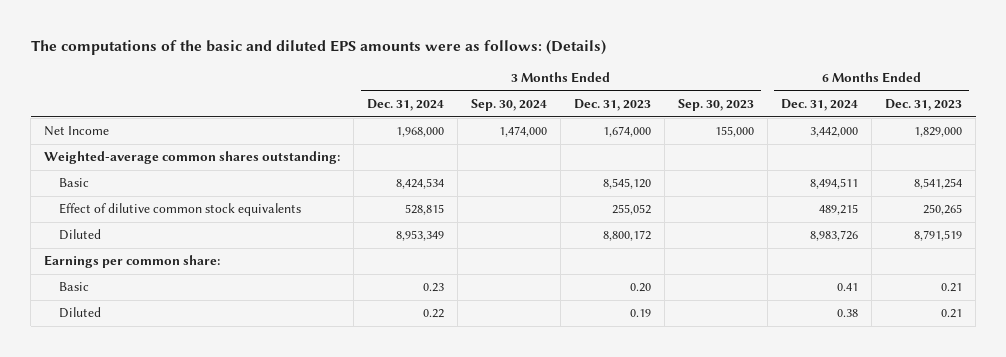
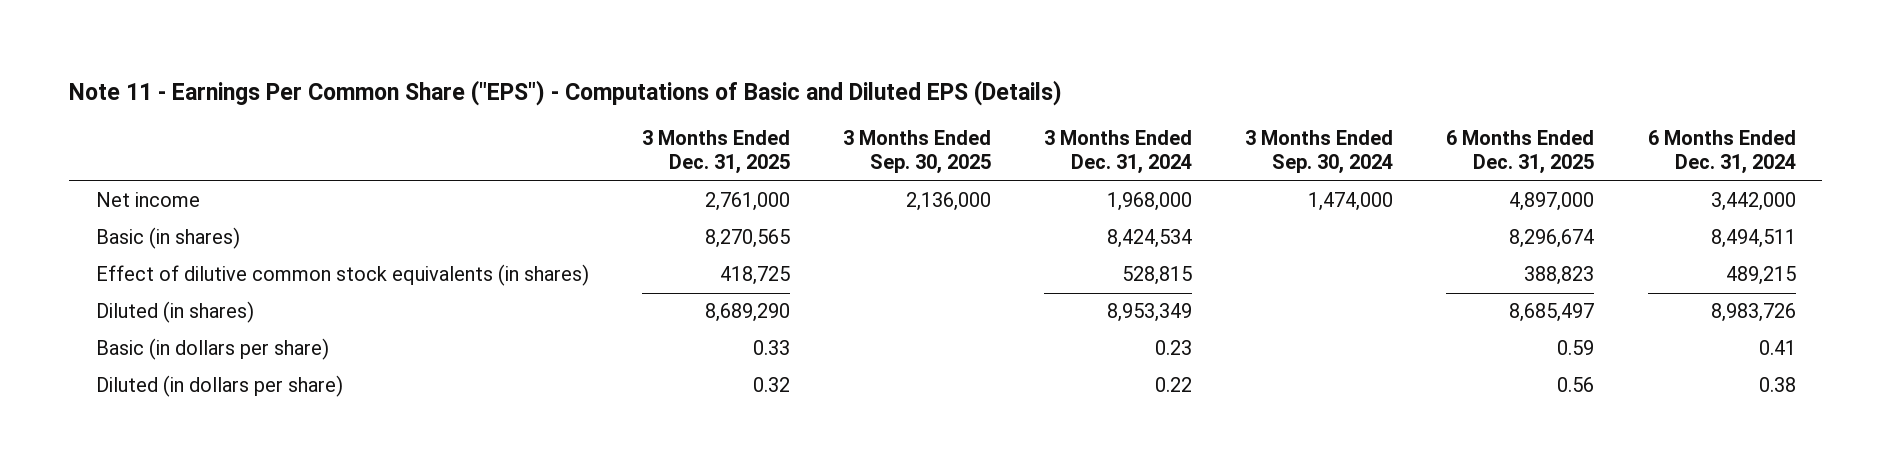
[30,40,606,56] The computations of the basic and diluted EPS amounts were as follows: (Details) -> [69,80,1063,107] Note 11 - Earnings Per Common Share ("EPS") - Computations of Basic and Diluted EPS (Details)
[574,98,652,111] Dec. 31, 2023 -> none
[678,98,755,111] Sep. 30, 2023 -> none
[885,98,963,111] Dec. 31, 2023 -> none
none -> [641,130,790,175] 3 Months Ended Dec. 31, 2025
none -> [843,130,992,175] 3 Months Ended Sep. 30, 2025
none -> [1446,130,1595,175] 6 Months Ended Dec. 31, 2025
[44,151,341,165] Weighted-average common shares outstanding: -> none
[44,255,221,269] Earnings per common share: -> none
[44,126,110,137] Net Income -> [95,192,200,208] Net income
[59,178,90,188] Basic -> [95,227,240,250] Basic (in shares)
[59,203,302,217] Effect of dilutive common stock equivalents -> [95,264,589,287] Effect of dilutive common stock equivalents (in shares)
[59,229,102,241] Diluted -> [95,301,254,324] Diluted (in shares)
[59,282,90,292] Basic -> [95,338,329,361] Basic (in dollars per share)
[59,307,102,319] Diluted -> [95,375,343,398] Diluted (in dollars per share)

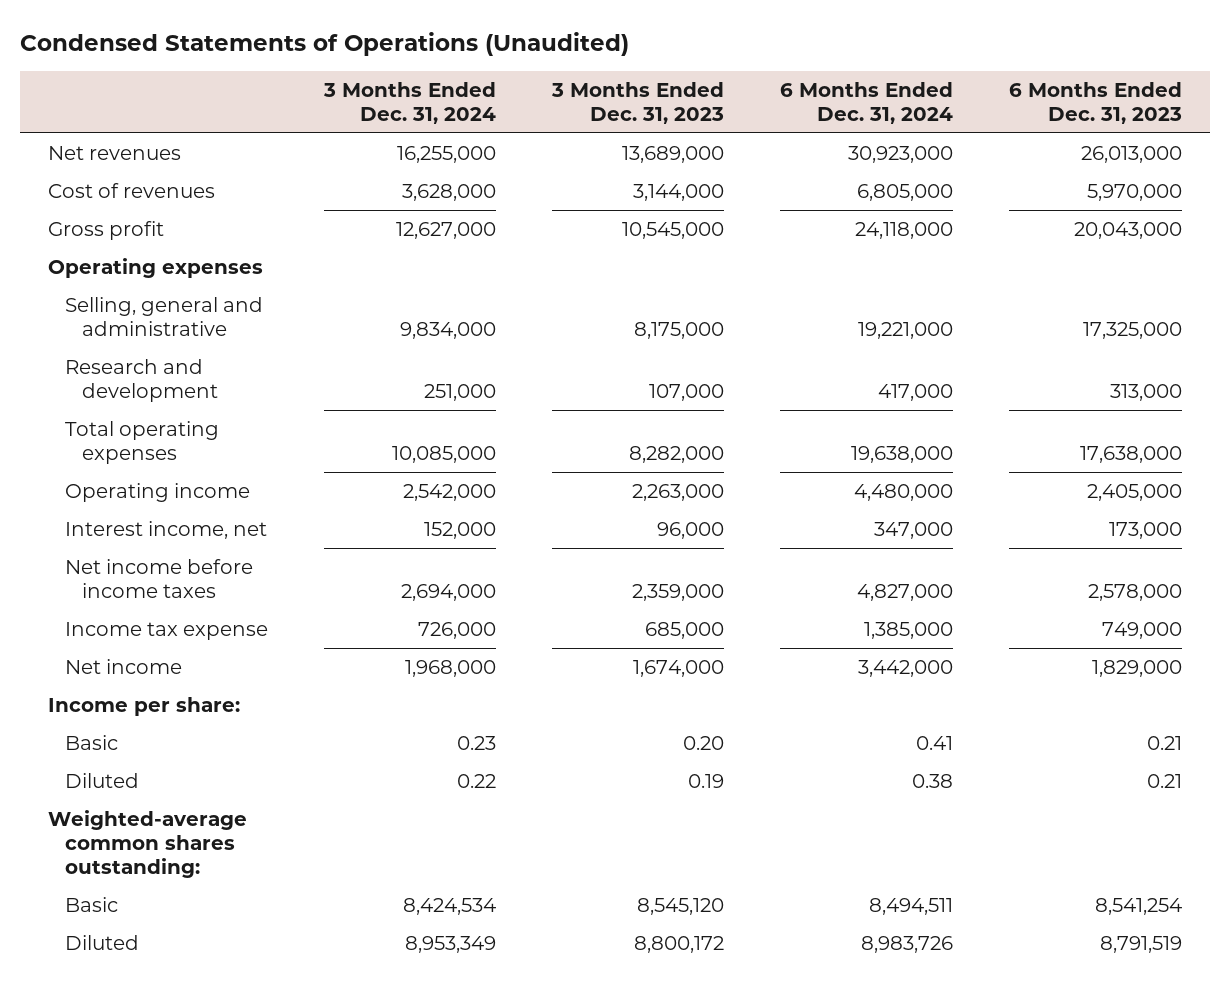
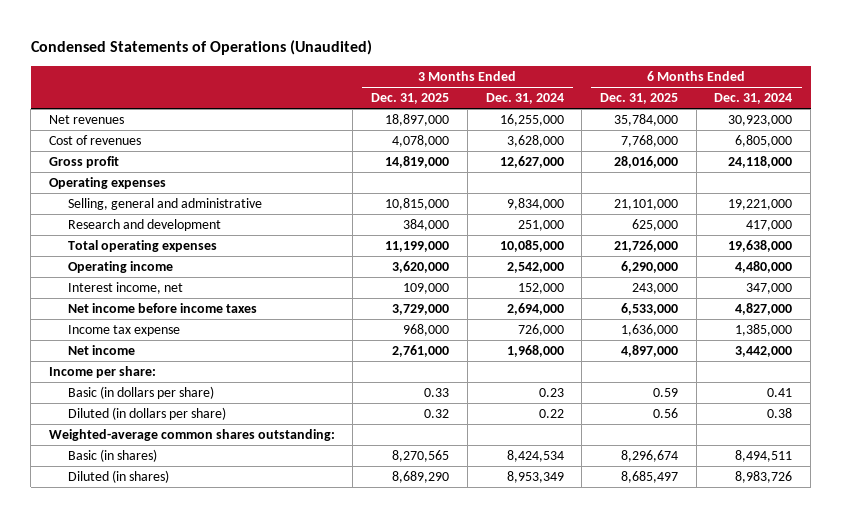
[550,81,724,124] 3 Months Ended Dec. 31, 2023 -> none
[1008,81,1182,124] 6 Months Ended Dec. 31, 2023 -> none
none -> [371,93,450,105] Dec. 31, 2025
none -> [599,93,678,105] Dec. 31, 2025
[64,734,118,750] Basic -> [68,386,215,400] Basic (in dollars per share)
[64,772,139,788] Diluted -> [68,407,227,421] Diluted (in dollars per share)
[64,896,118,912] Basic -> [68,449,158,463] Basic (in shares)
[64,934,139,950] Diluted -> [68,470,170,484] Diluted (in shares)

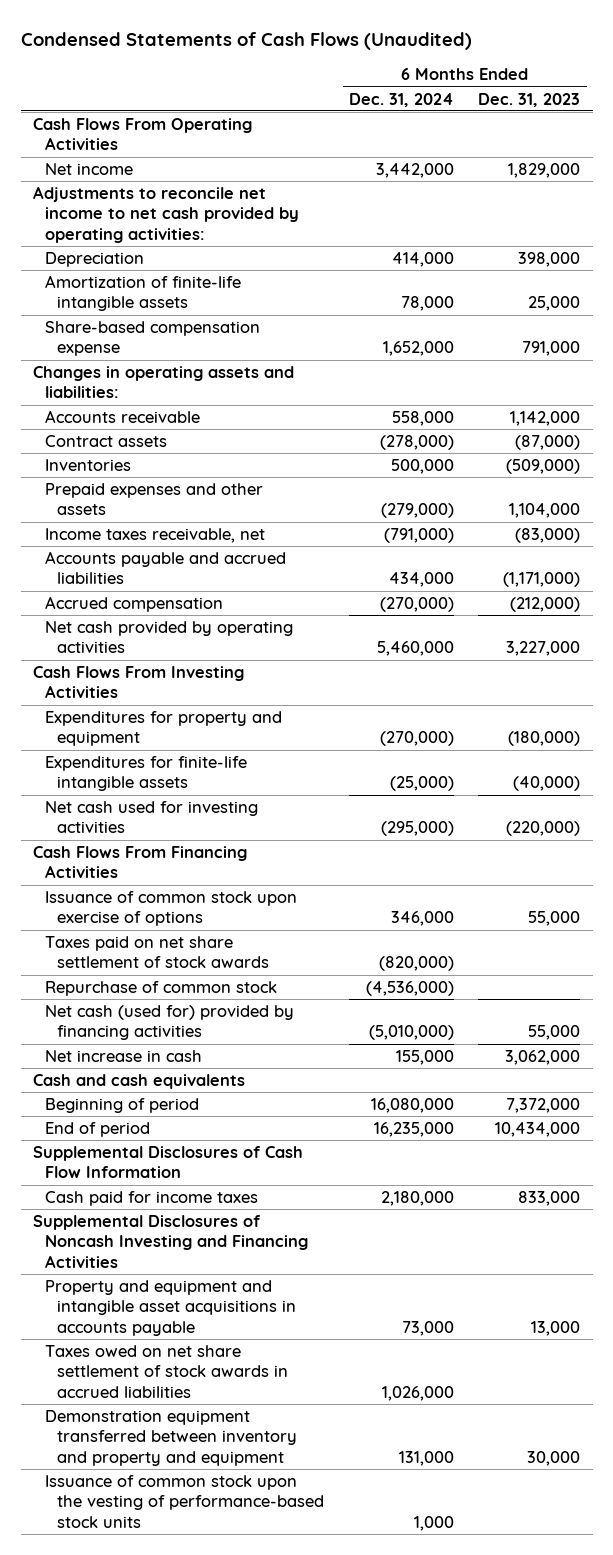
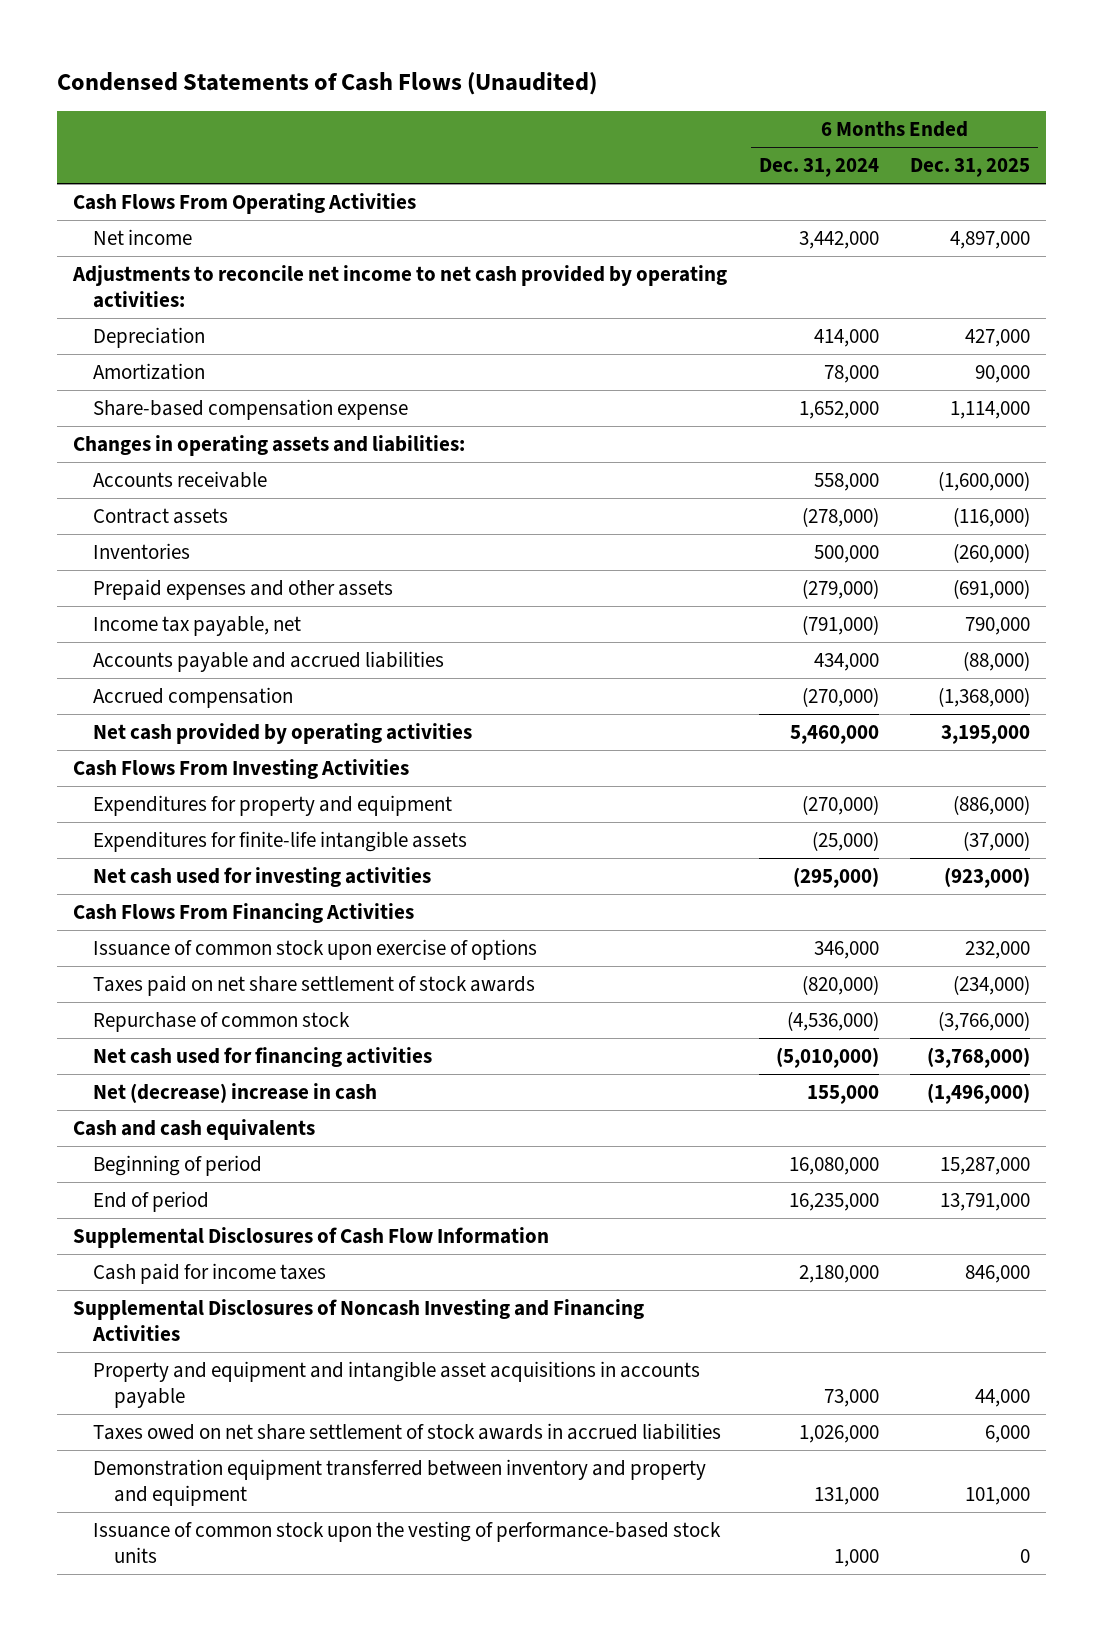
[478,92,581,107] Dec. 31, 2023 -> none
none -> [910,158,1031,178] Dec. 31, 2025
[45,274,242,312] Amortization of finite-life intangible assets -> [93,363,206,381] Amortization
[45,527,266,543] Income taxes receivable, net -> [93,616,302,637] Income tax payable, net
[45,1004,295,1041] Net cash (used for) provided by financing activities -> [93,1047,433,1068] Net cash used for financing activities
[45,1049,203,1062] Net increase in cash -> [93,1083,378,1104] Net (decrease) increase in cash

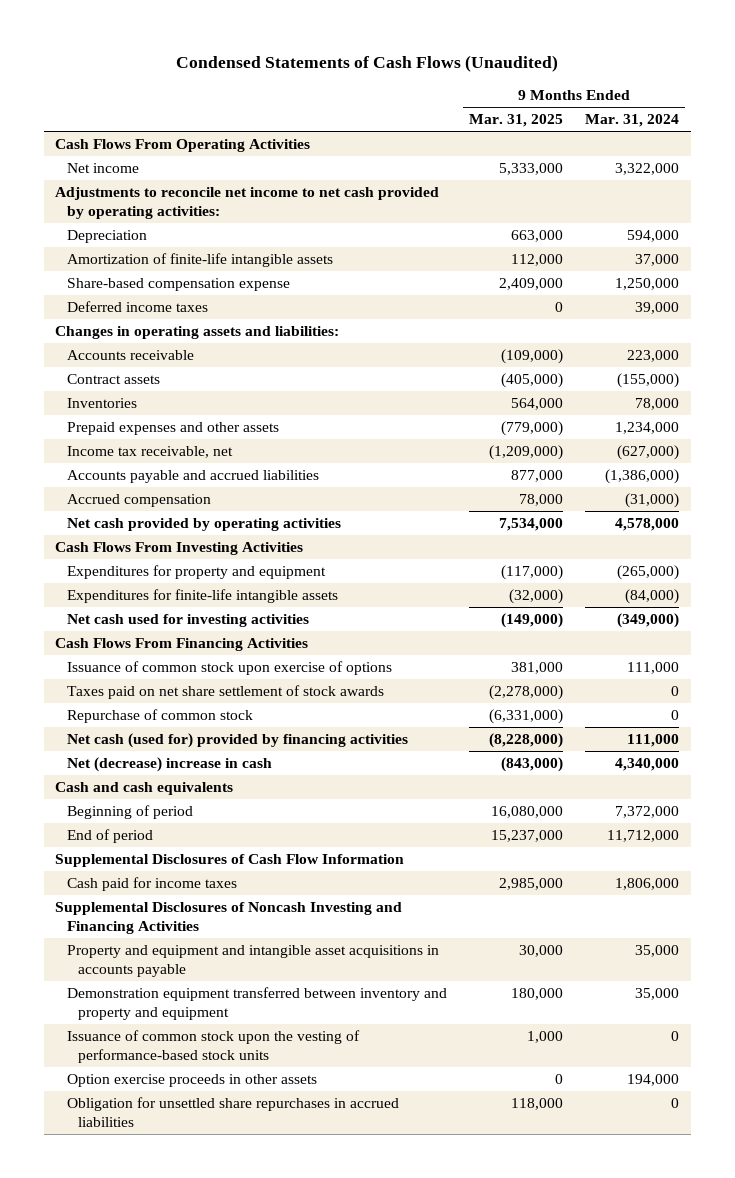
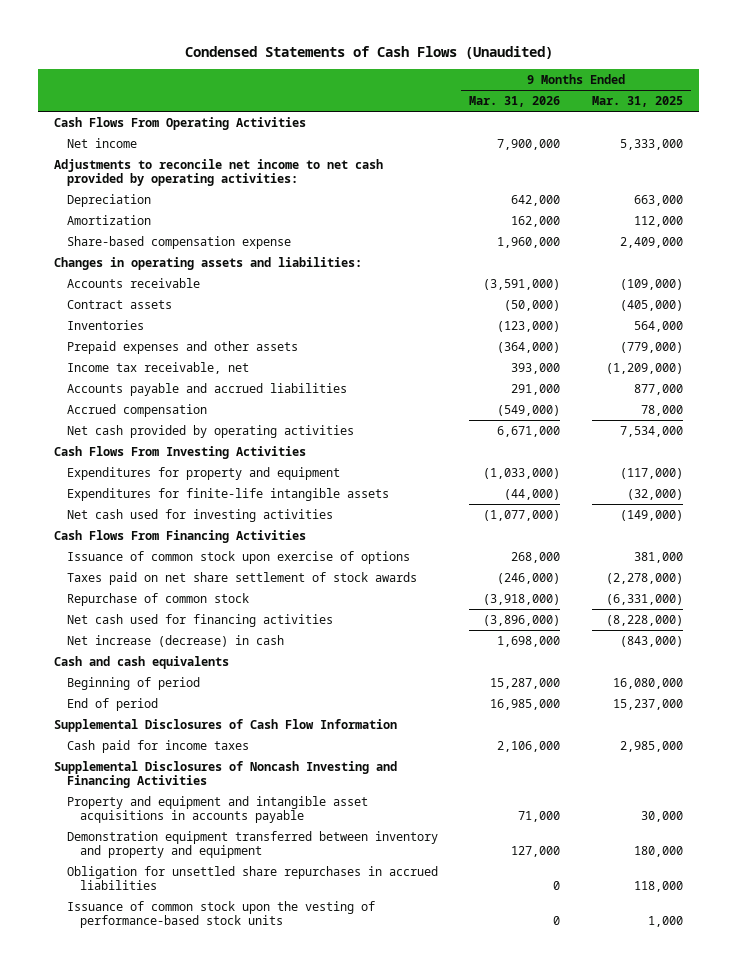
[585,114,680,128] Mar. 31, 2024 -> none
none -> [469,96,561,108] Mar. 31, 2026
[66,253,333,268] Amortization of finite-life intangible assets -> [66,214,151,225] Amortization
[66,301,208,313] Deferred income taxes -> none
[66,733,408,749] Net cash (used for) provided by financing activities -> [66,613,333,627] Net cash used for financing activities
[66,757,272,773] Net (decrease) increase in cash -> [66,634,284,647] Net increase (decrease) in cash
[66,1074,317,1088] Option exercise proceeds in other assets -> none
[66,1030,360,1064] Issuance of common stock upon the vesting of performance-based stock units -> [66,900,375,929] Issuance of common stock upon the vesting of performance-based stock units

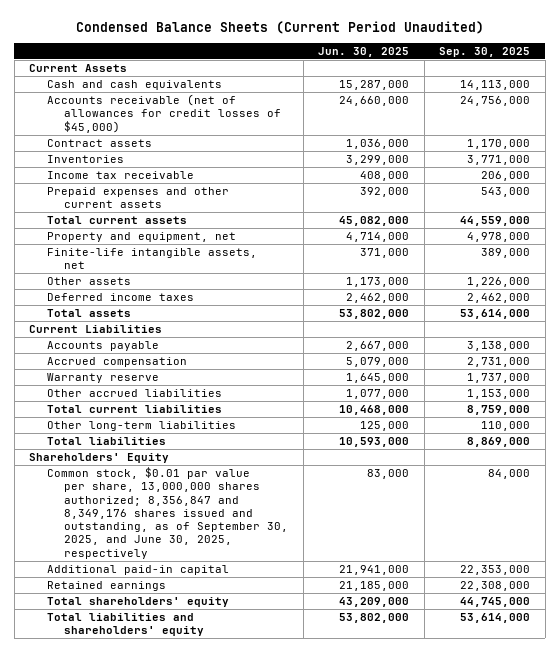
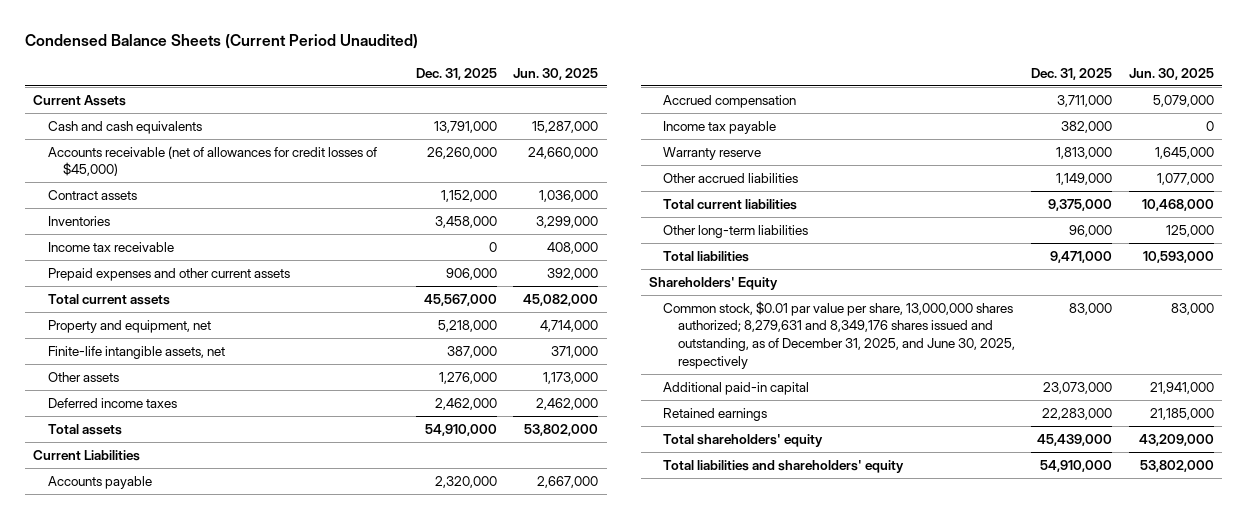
[439,46,531,57] Sep. 30, 2025 -> none
none -> [416,67,498,80] Dec. 31, 2025
none -> [663,120,777,134] Income tax payable
[46,467,289,559] Common stock, $0.01 par value per share, 13,000,000 shares authorized; 8,356,847 and 8,349,176 shares issued and outstanding, as of September 30, 2025, and June 30, 2025, respectively -> [663,300,1016,369] Common stock, $0.01 par value per share, 13,000,000 shares authorized; 8,279,631 and 8,349,176 shares issued and outstanding, as of December 31, 2025, and June 30, 2025, respectively

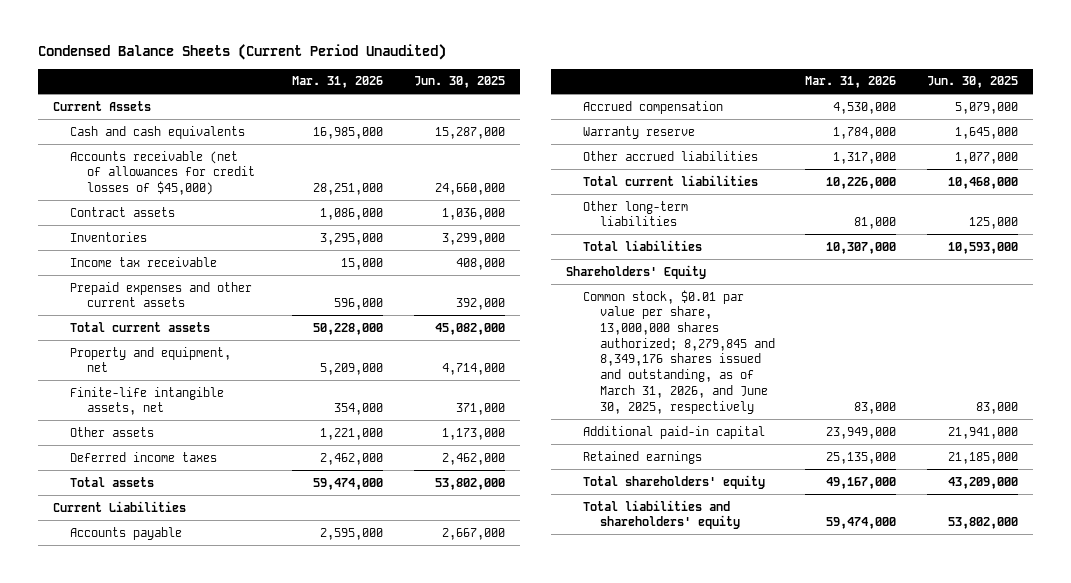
[416,67,498,80] Dec. 31, 2025 -> none
none -> [292,76,384,89] Mar. 31, 2026
[663,120,777,134] Income tax payable -> none
[663,300,1016,369] Common stock, $0.01 par value per share, 13,000,000 shares authorized; 8,279,631 and 8,349,176 shares issued and outstanding, as of December 31, 2025, and June 30, 2025, respectively -> [582,289,775,414] Common stock, $0.01 par value per share, 13,000,000 shares authorized; 8,279,845 and 8,349,176 shares issued and outstanding, as of March 31, 2026, and June 30, 2025, respectively

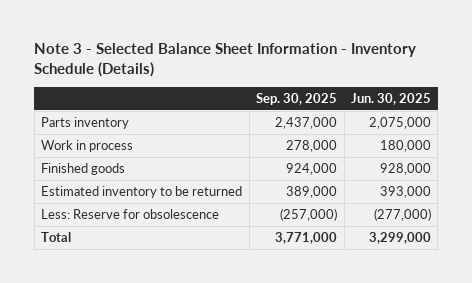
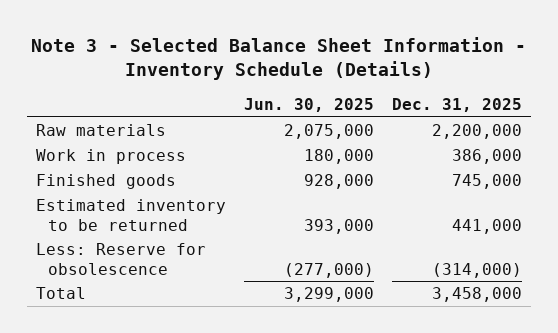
[256,93,338,106] Sep. 30, 2025 -> none
none -> [392,98,523,113] Dec. 31, 2025
[41,116,130,129] Parts inventory -> [36,124,167,137] Raw materials

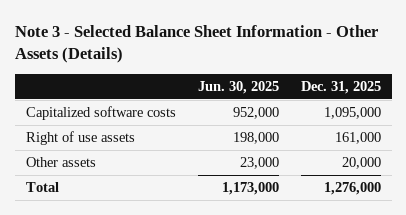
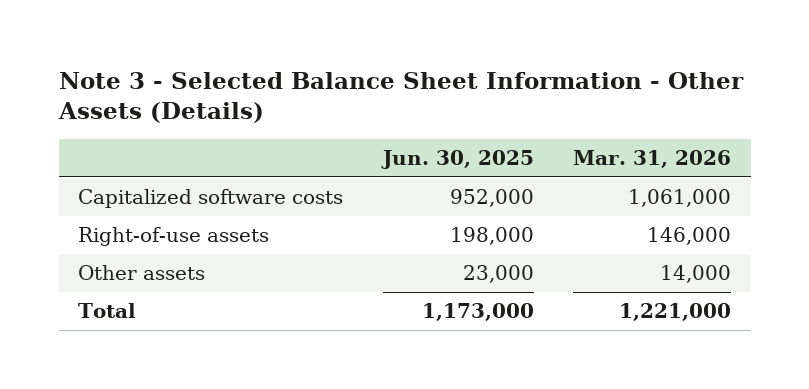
[300,81,381,95] Dec. 31, 2025 -> none
none -> [572,149,731,168] Mar. 31, 2026
[25,131,135,146] Right of use assets -> [78,226,270,246] Right-of-use assets

